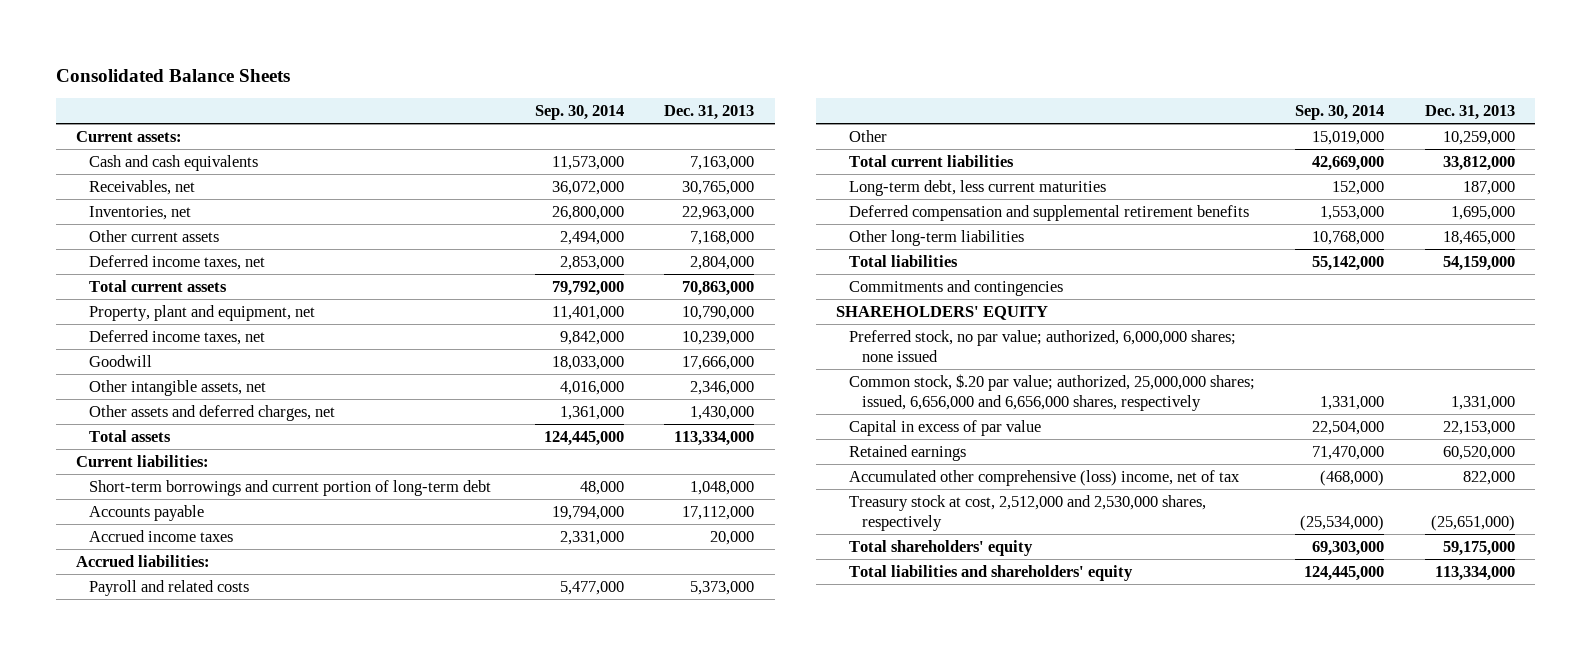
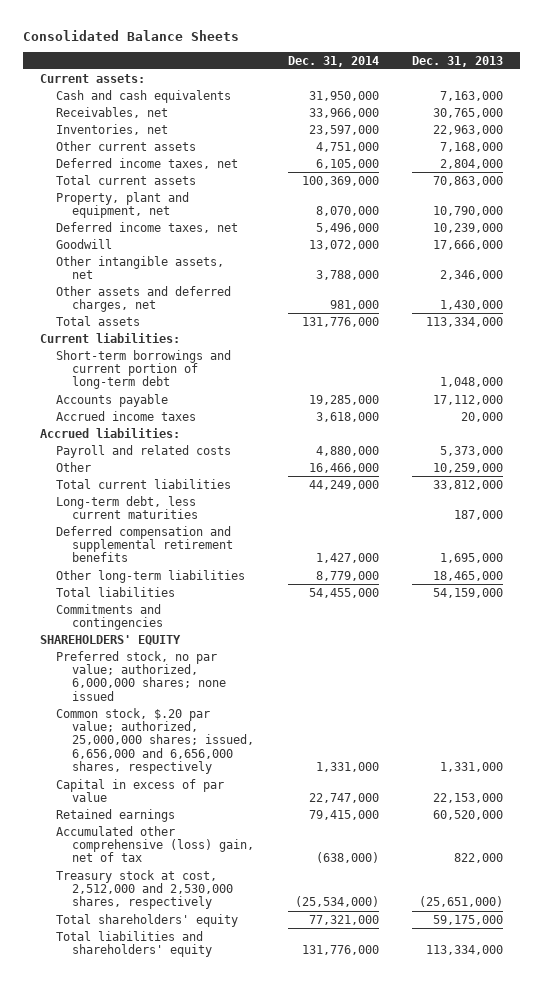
[535,105,625,121] Sep. 30, 2014 -> none
none -> [287,55,379,67] Dec. 31, 2014
[849,469,1241,486] Accumulated other comprehensive (loss) income, net of tax -> [56,825,255,863] Accumulated other comprehensive (loss) gain, net of tax

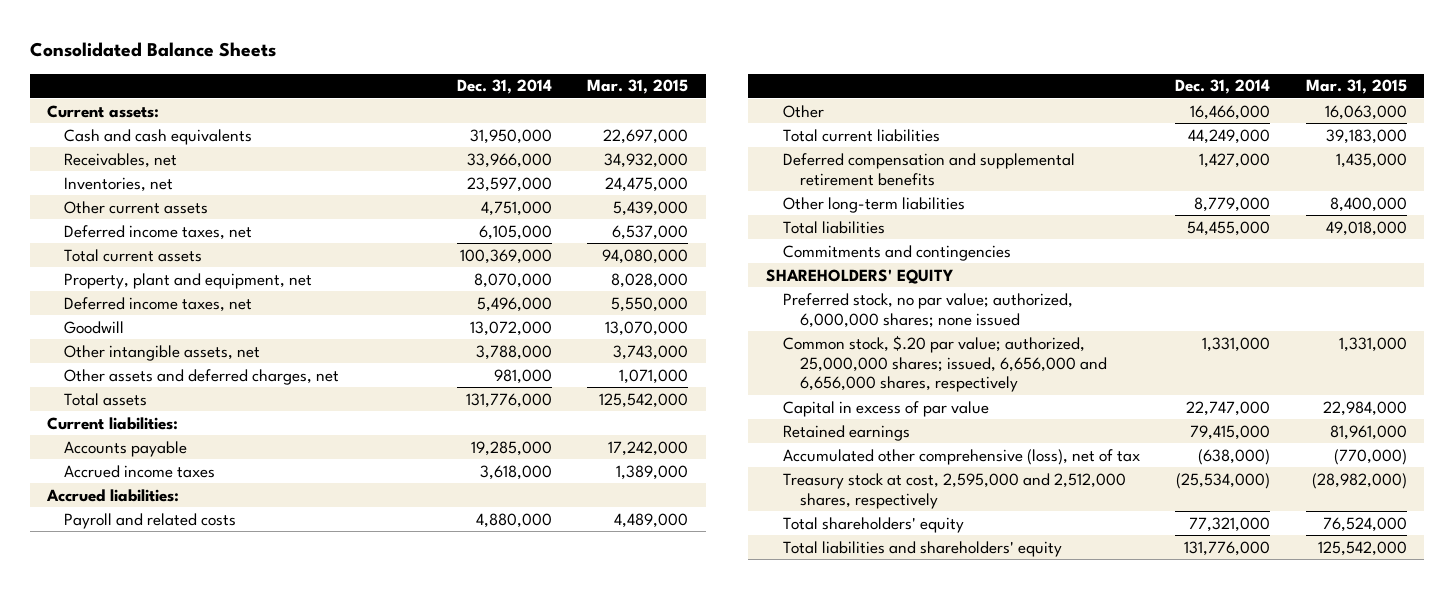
[412,55,504,67] Dec. 31, 2013 -> none
none -> [586,79,688,95] Mar. 31, 2015
[56,349,232,390] Short-term borrowings and current portion of long-term debt -> none
[56,495,199,520] Long-term debt, less current maturities -> none
[56,825,255,863] Accumulated other comprehensive (loss) gain, net of tax -> [782,448,1140,465] Accumulated other comprehensive (loss), net of tax
[56,869,234,910] Treasury stock at cost, 2,512,000 and 2,530,000 shares, respectively -> [782,472,1126,509] Treasury stock at cost, 2,595,000 and 2,512,000 shares, respectively

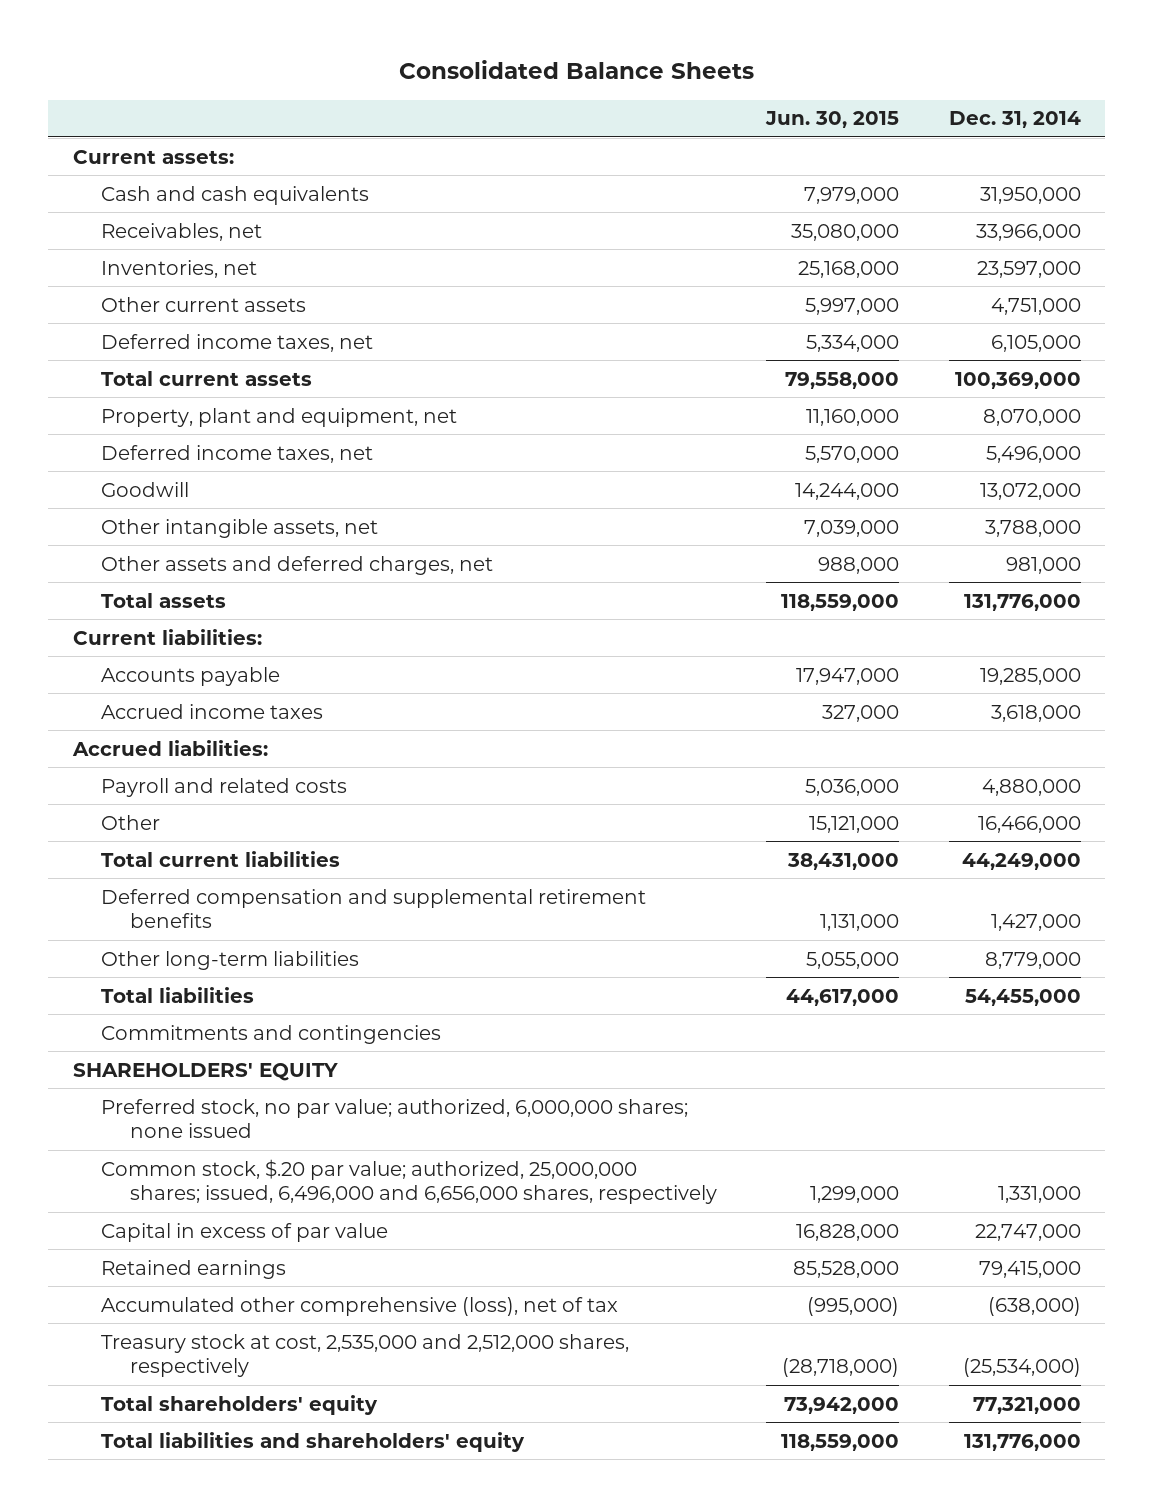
[586,79,688,95] Mar. 31, 2015 -> none
none -> [765,111,900,129] Jun. 30, 2015
[782,334,1107,393] Common stock, $.20 par value; authorized, 25,000,000 shares; issued, 6,656,000 and 6,656,000 shares, respectively -> [101,1158,717,1205] Common stock, $.20 par value; authorized, 25,000,000 shares; issued, 6,496,000 and 6,656,000 shares, respectively
[782,472,1126,509] Treasury stock at cost, 2,595,000 and 2,512,000 shares, respectively -> [101,1333,630,1378] Treasury stock at cost, 2,535,000 and 2,512,000 shares, respectively

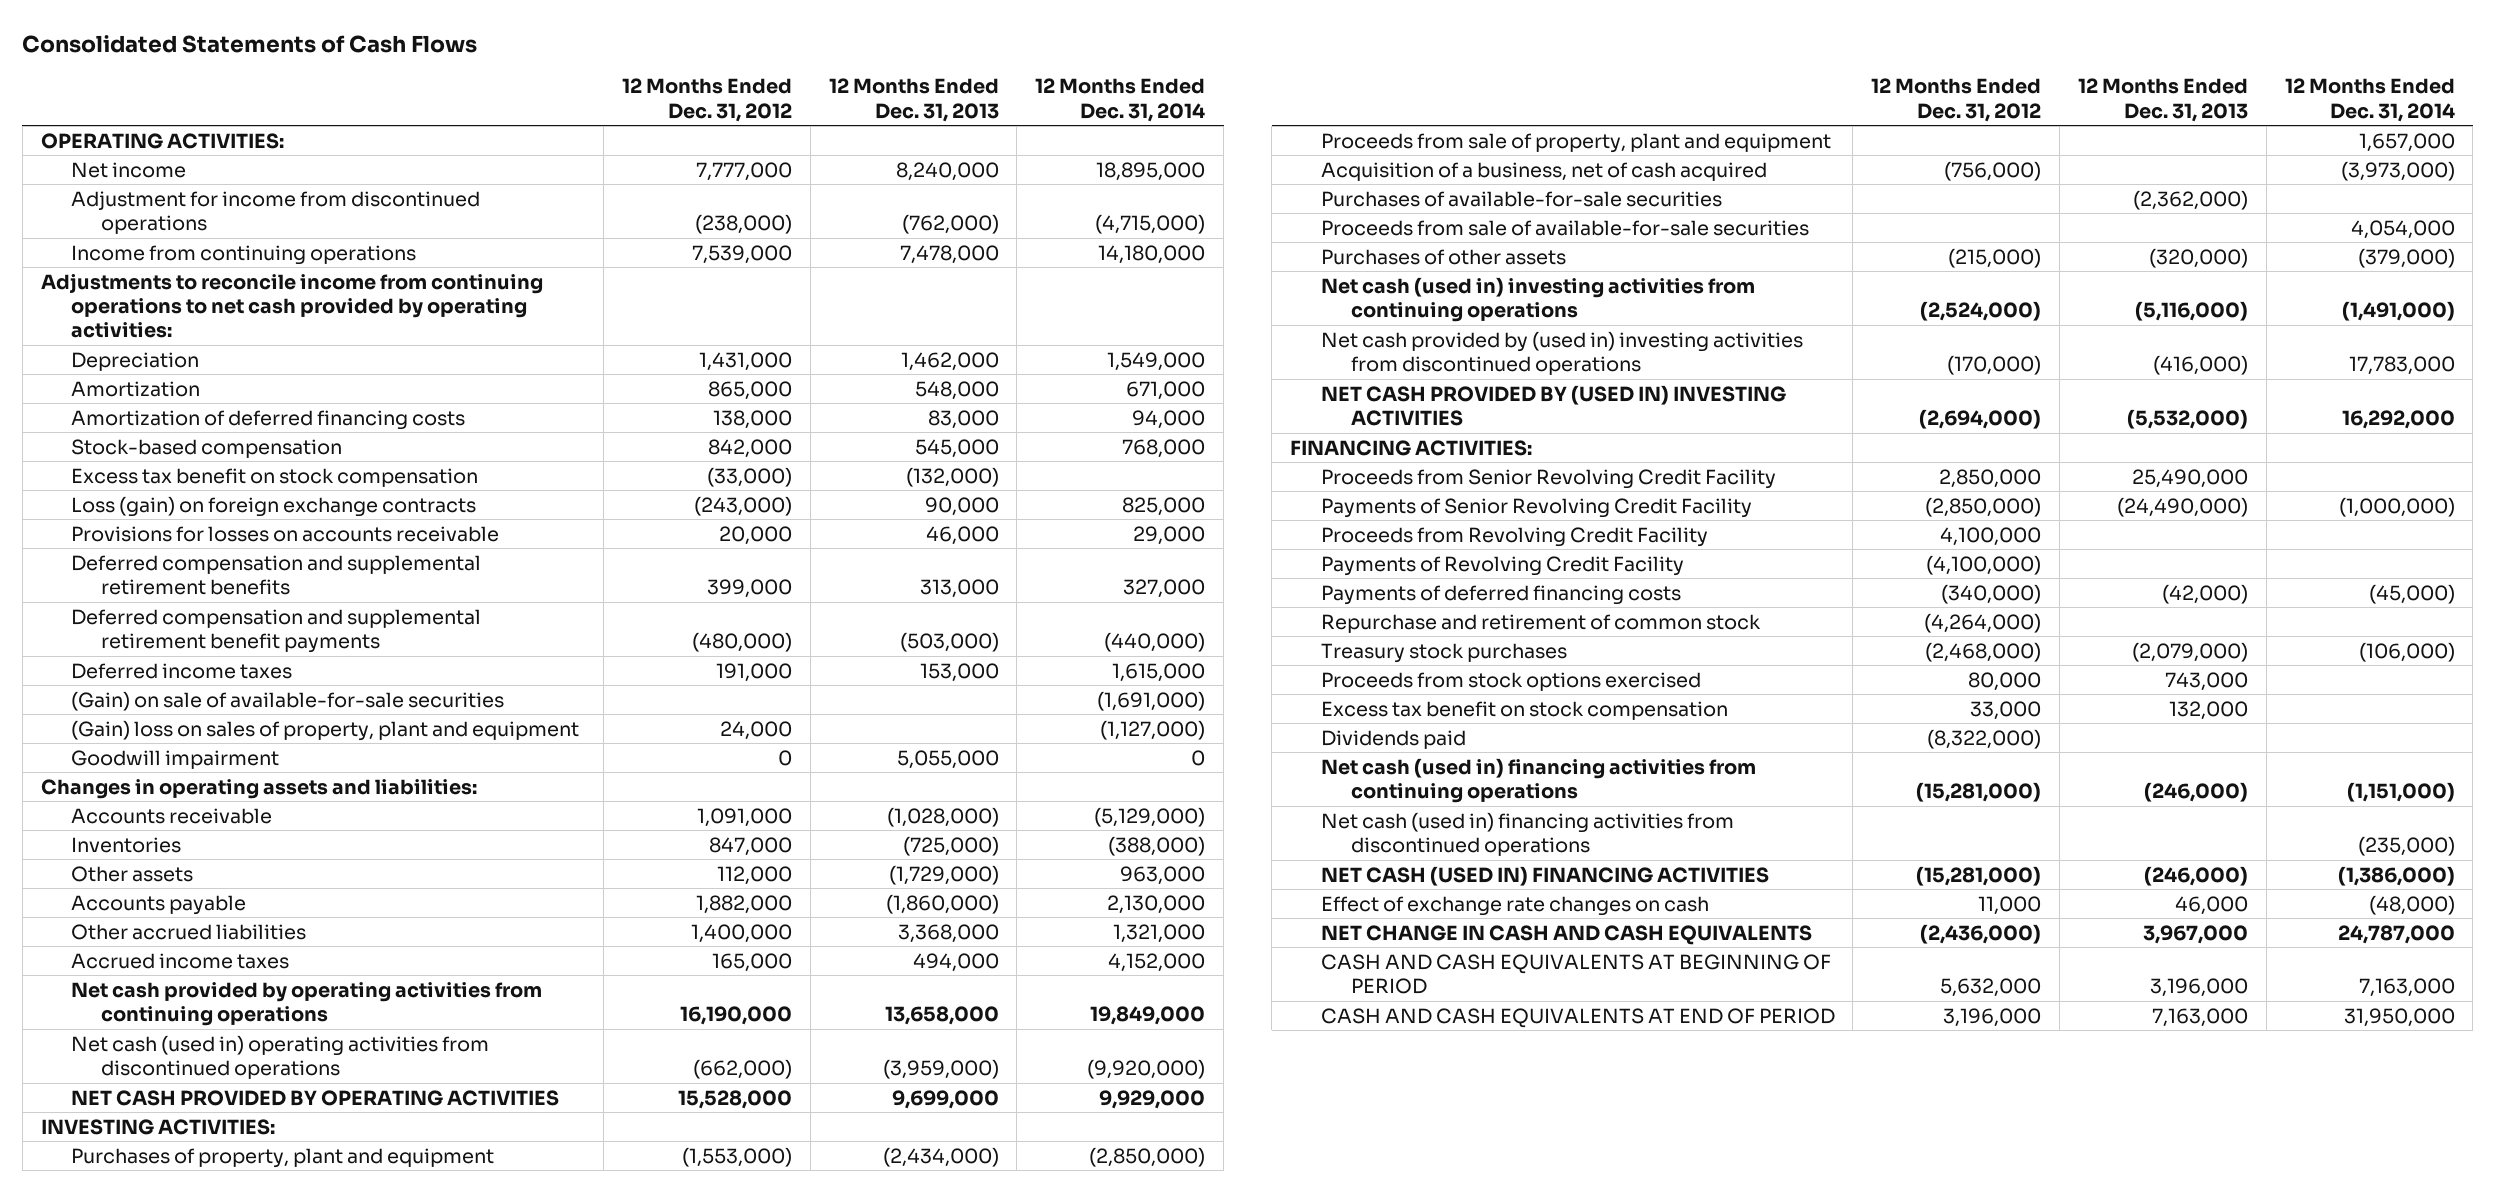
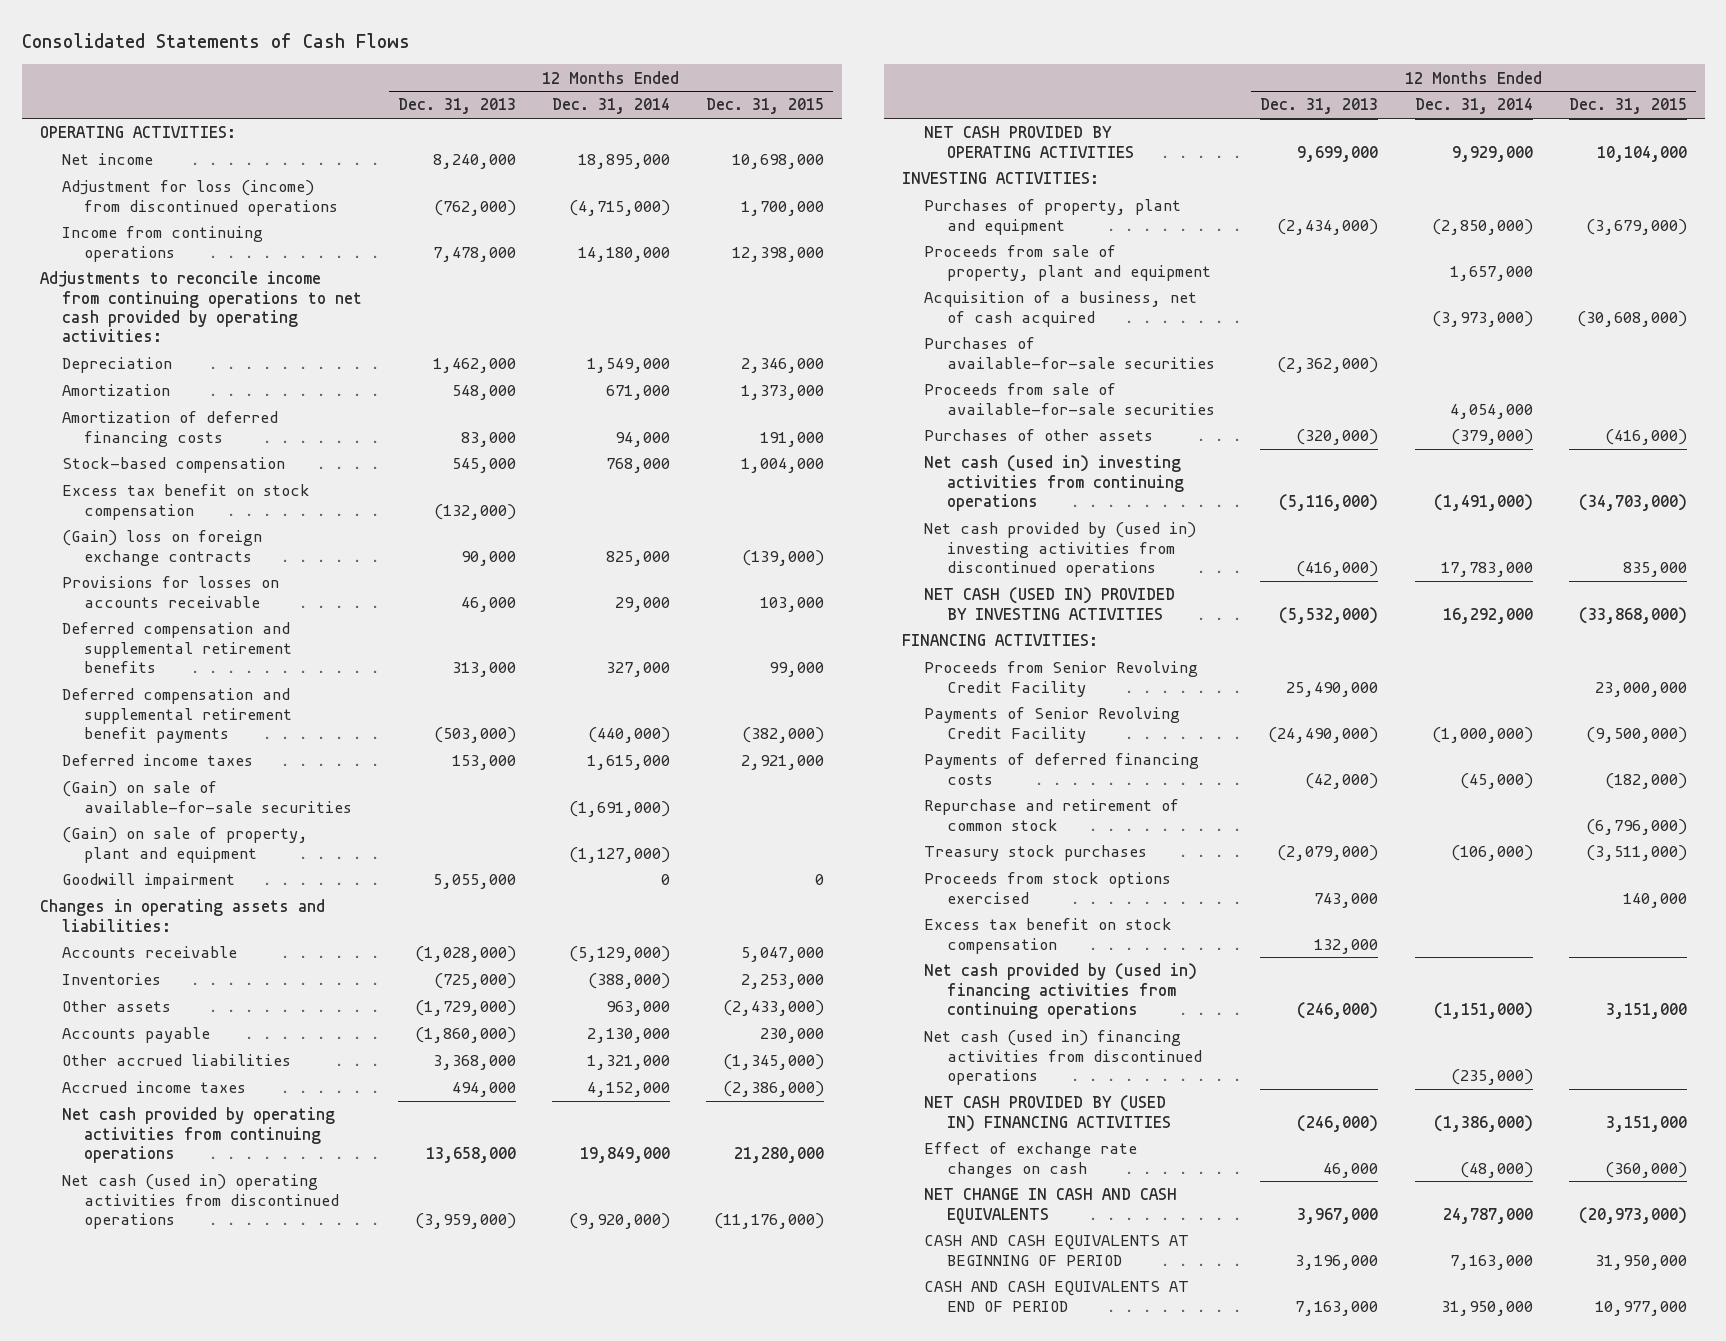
[621,78,792,122] 12 Months Ended Dec. 31, 2012 -> none
none -> [706,98,825,115] Dec. 31, 2015
[71,190,481,234] Adjustment for income from discontinued operations -> [62,180,339,216] Adjustment for loss (income) from discontinued operations
[71,495,477,517] Loss (gain) on foreign exchange contracts -> [62,530,263,566] (Gain) loss on foreign exchange contracts
[71,719,580,741] (Gain) loss on sales of property, plant and equipment -> [62,827,309,863] (Gain) on sale of property, plant and equipment
[1320,384,1786,426] NET CASH PROVIDED BY (USED IN) INVESTING ACTIVITIES -> [924,587,1176,620] NET CASH (USED IN) PROVIDED BY INVESTING ACTIVITIES
[1320,526,1708,547] Proceeds from Revolving Credit Facility -> none
[1320,555,1684,576] Payments of Revolving Credit Facility -> none
[1320,729,1466,749] Dividends paid -> none
[1320,757,1756,803] Net cash (used in) financing activities from continuing operations -> [924,963,1198,1019] Net cash provided by (used in) financing activities from continuing operations
[1320,865,1769,886] NET CASH (USED IN) FINANCING ACTIVITIES -> [924,1095,1171,1132] NET CASH PROVIDED BY (USED IN) FINANCING ACTIVITIES

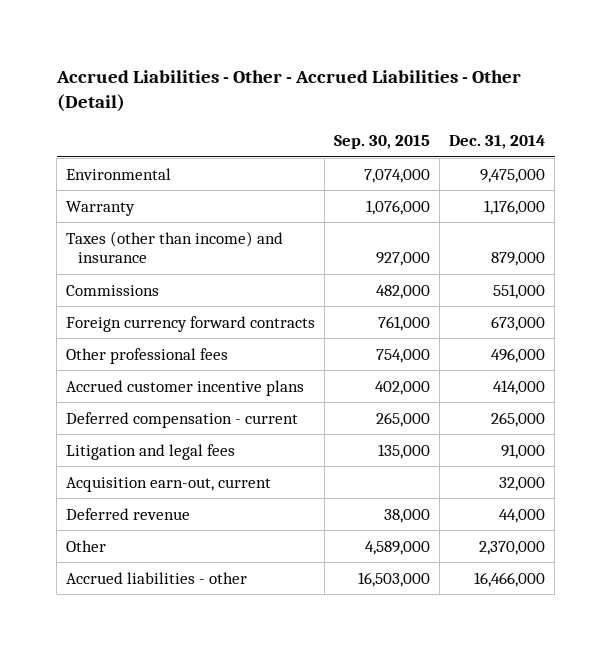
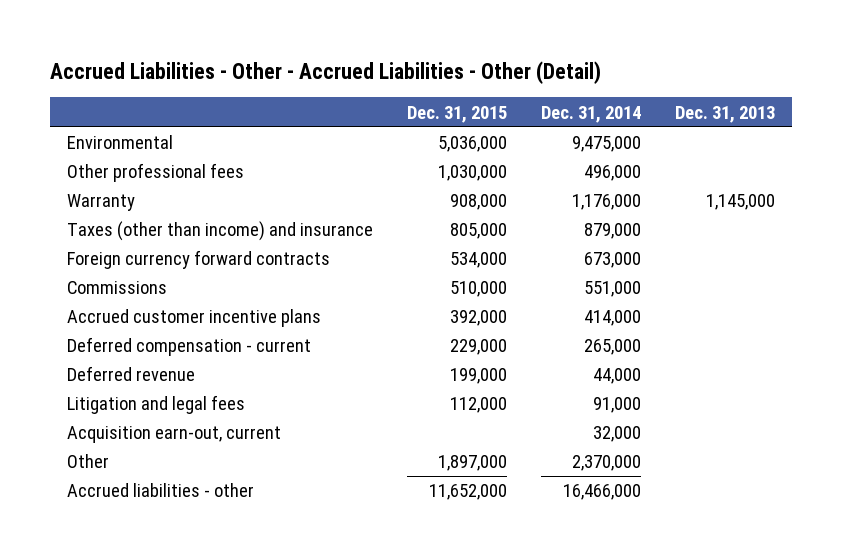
[334,135,431,150] Sep. 30, 2015 -> none
none -> [406,105,507,123] Dec. 31, 2015
none -> [674,105,775,123] Dec. 31, 2013
[66,347,229,364] Other professional fees -> [67,163,245,183] Other professional fees
[66,284,160,296] Commissions -> [67,281,168,295] Commissions
[66,507,191,520] Deferred revenue -> [67,366,196,382] Deferred revenue

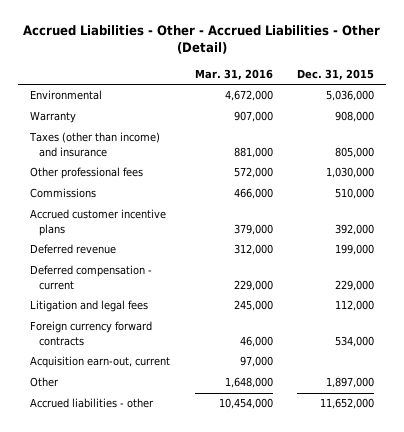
[540,105,641,123] Dec. 31, 2014 -> none
[674,105,775,123] Dec. 31, 2013 -> none
none -> [194,68,273,80] Mar. 31, 2016
[67,163,245,183] Other professional fees -> [30,167,144,180] Other professional fees
[67,337,312,357] Deferred compensation - current -> [30,265,153,290] Deferred compensation - current
[67,250,331,270] Foreign currency forward contracts -> [30,321,153,346] Foreign currency forward contracts

